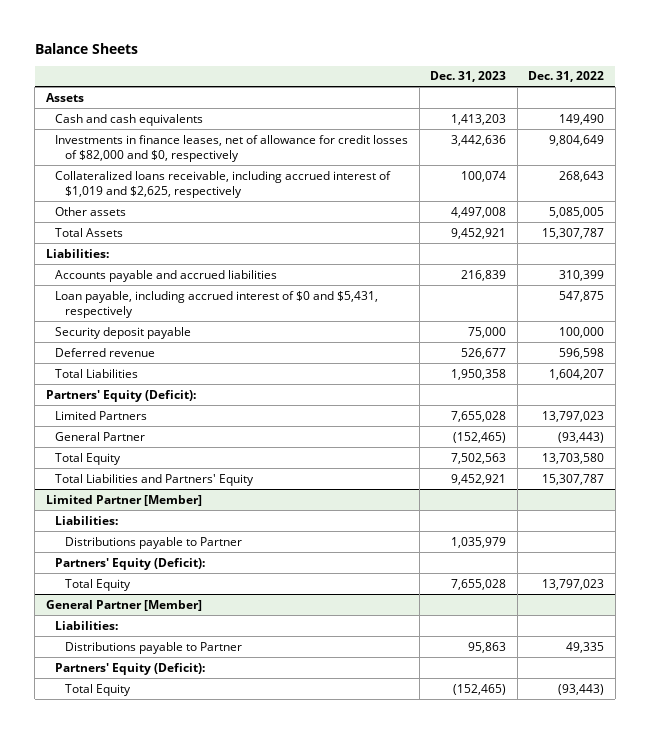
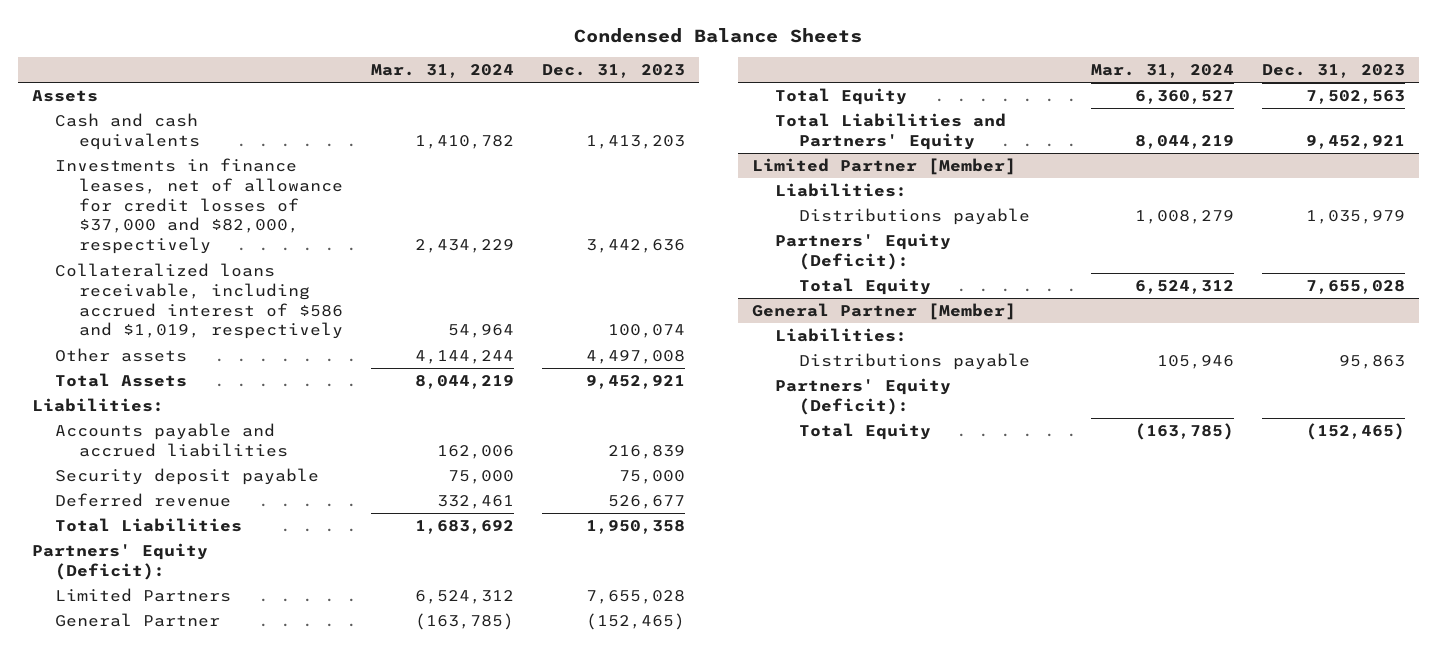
[34,42,138,54] Balance Sheets -> [574,27,863,43] Condensed Balance Sheets
[528,71,605,83] Dec. 31, 2022 -> none
none -> [370,64,514,79] Mar. 31, 2024
[55,134,409,162] Investments in finance leases, net of allowance for credit losses of $82,000 and $0, respectively -> [55,158,343,255] Investments in finance leases, net of allowance for credit losses of $37,000 and $82,000, respectively
[55,170,392,198] Collateralized loans receivable, including accrued interest of $1,019 and $2,625, respectively -> [55,263,343,340] Collateralized loans receivable, including accrued interest of $586 and $1,019, respectively
[55,290,379,318] Loan payable, including accrued interest of $0 and $5,431, respectively -> none
[64,536,242,549] Distributions payable to Partner -> [798,208,1030,226] Distributions payable
[64,641,242,654] Distributions payable to Partner -> [798,353,1030,371] Distributions payable

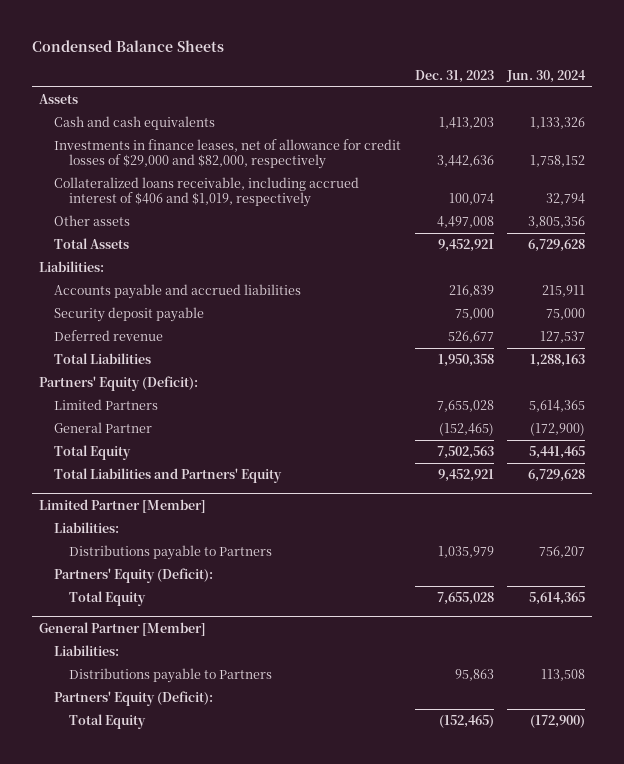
[370,64,514,79] Mar. 31, 2024 -> none
none -> [505,69,586,83] Jun. 30, 2024
[55,158,343,255] Investments in finance leases, net of allowance for credit losses of $37,000 and $82,000, respectively -> [54,139,402,170] Investments in finance leases, net of allowance for credit losses of $29,000 and $82,000, respectively
[55,263,343,340] Collateralized loans receivable, including accrued interest of $586 and $1,019, respectively -> [54,177,360,208] Collateralized loans receivable, including accrued interest of $406 and $1,019, respectively
[798,208,1030,226] Distributions payable -> [69,545,273,561] Distributions payable to Partners
[798,353,1030,371] Distributions payable -> [69,668,273,684] Distributions payable to Partners

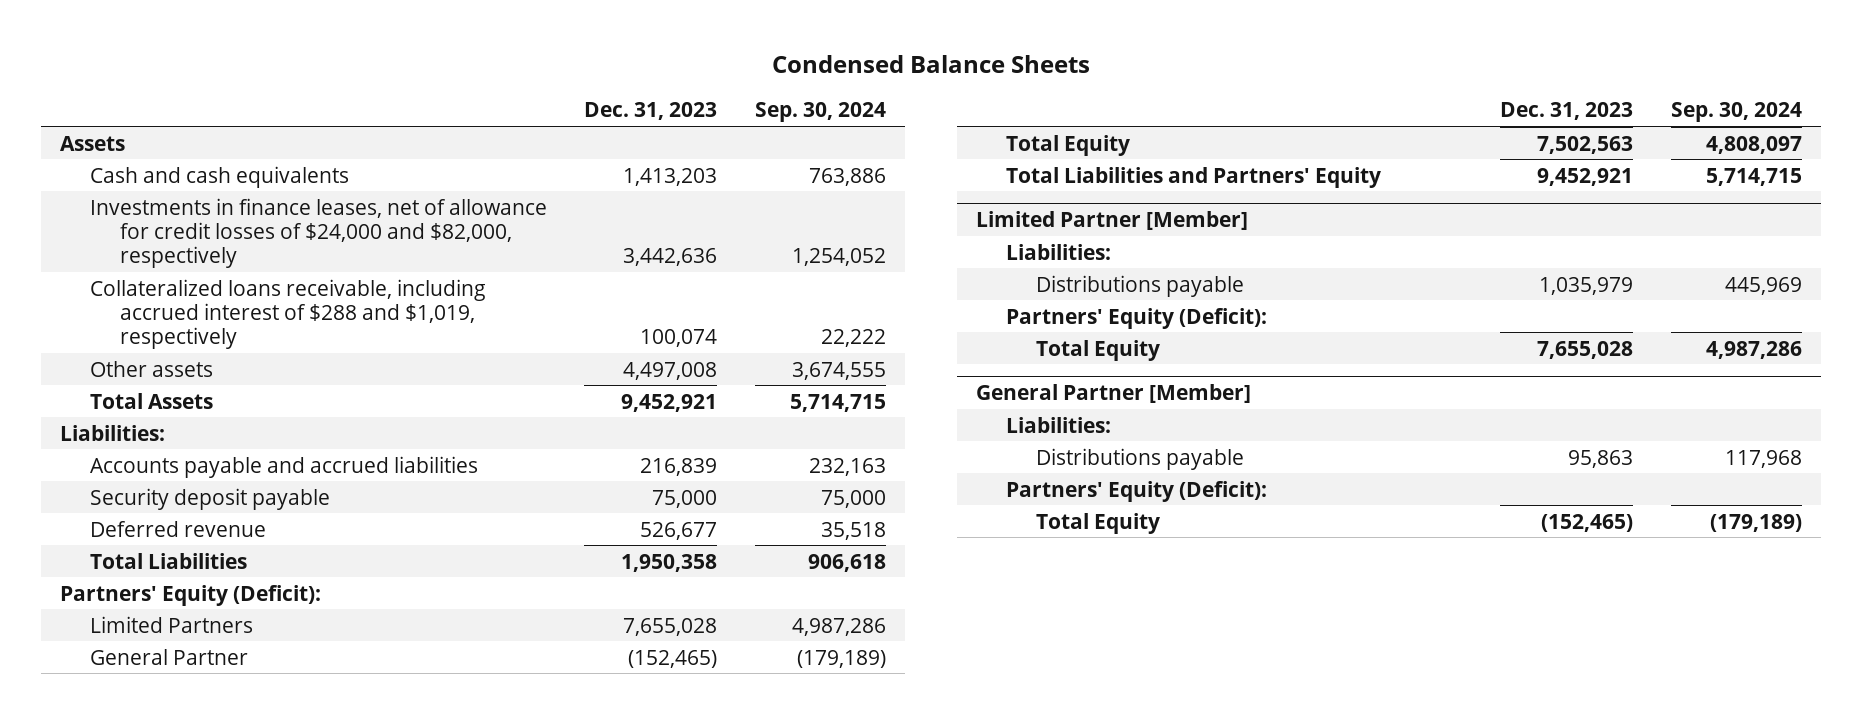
[505,69,586,83] Jun. 30, 2024 -> none
none -> [755,102,887,123] Sep. 30, 2024
[54,139,402,170] Investments in finance leases, net of allowance for credit losses of $29,000 and $82,000, respectively -> [89,197,547,269] Investments in finance leases, net of allowance for credit losses of $24,000 and $82,000, respectively
[54,177,360,208] Collateralized loans receivable, including accrued interest of $406 and $1,019, respectively -> [89,278,486,350] Collateralized loans receivable, including accrued interest of $288 and $1,019, respectively
[69,545,273,561] Distributions payable to Partners -> [1035,274,1244,297] Distributions payable
[69,668,273,684] Distributions payable to Partners -> [1035,447,1244,470] Distributions payable

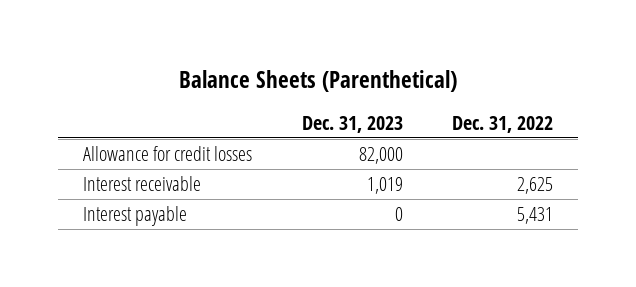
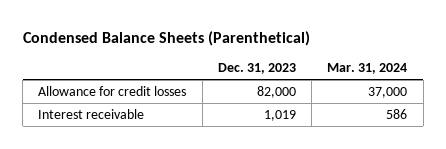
[179,70,458,93] Balance Sheets (Parenthetical) -> [22,31,310,47] Condensed Balance Sheets (Parenthetical)
[452,115,554,133] Dec. 31, 2022 -> none
none -> [327,63,408,75] Mar. 31, 2024
[83,205,188,226] Interest payable -> none

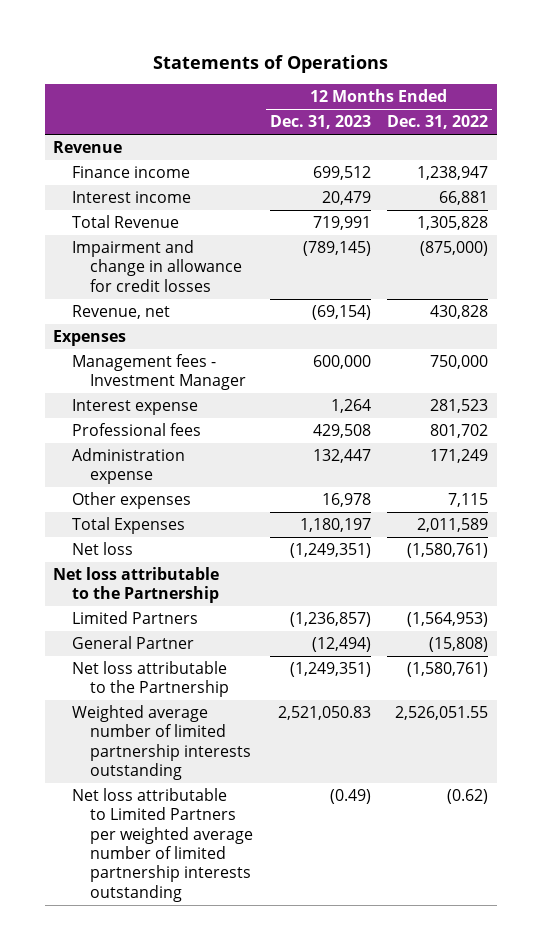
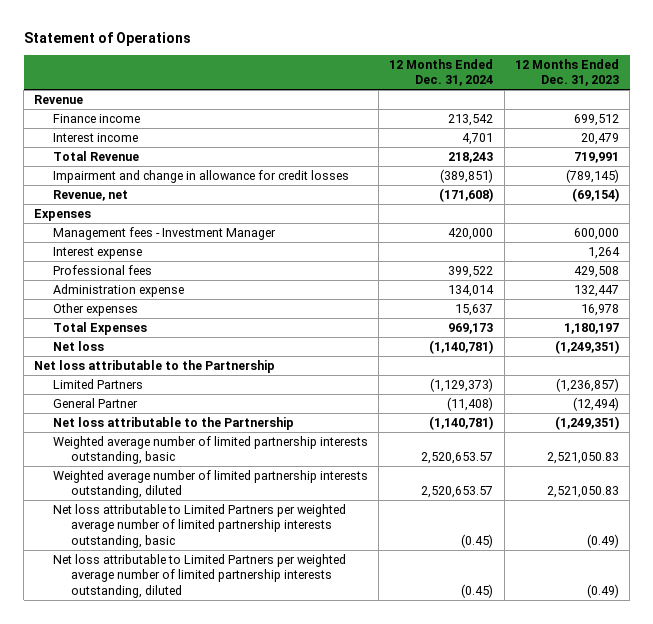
[152,54,388,73] Statements of Operations -> [23,31,191,46] Statement of Operations
[387,115,489,130] Dec. 31, 2022 -> none
none -> [389,58,494,87] 12 Months Ended Dec. 31, 2024
[71,704,252,780] Weighted average number of limited partnership interests outstanding -> [52,435,368,465] Weighted average number of limited partnership interests outstanding, basic
none -> [52,469,368,499] Weighted average number of limited partnership interests outstanding, diluted
[71,787,254,902] Net loss attributable to Limited Partners per weighted average number of limited partnership interests outstanding -> [52,503,346,548] Net loss attributable to Limited Partners per weighted average number of limited partnership interests outstanding, basic
none -> [52,553,346,598] Net loss attributable to Limited Partners per weighted average number of limited partnership interests outstanding, diluted

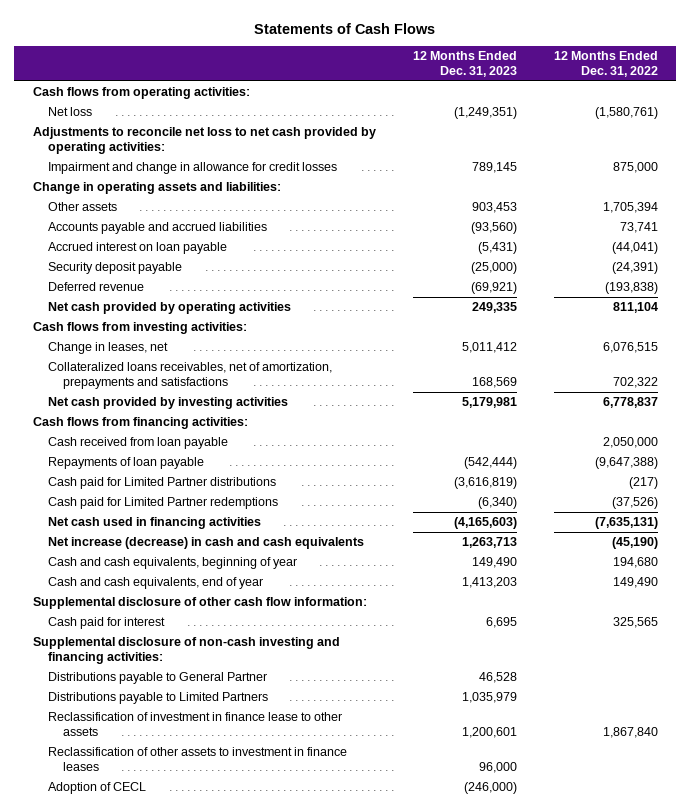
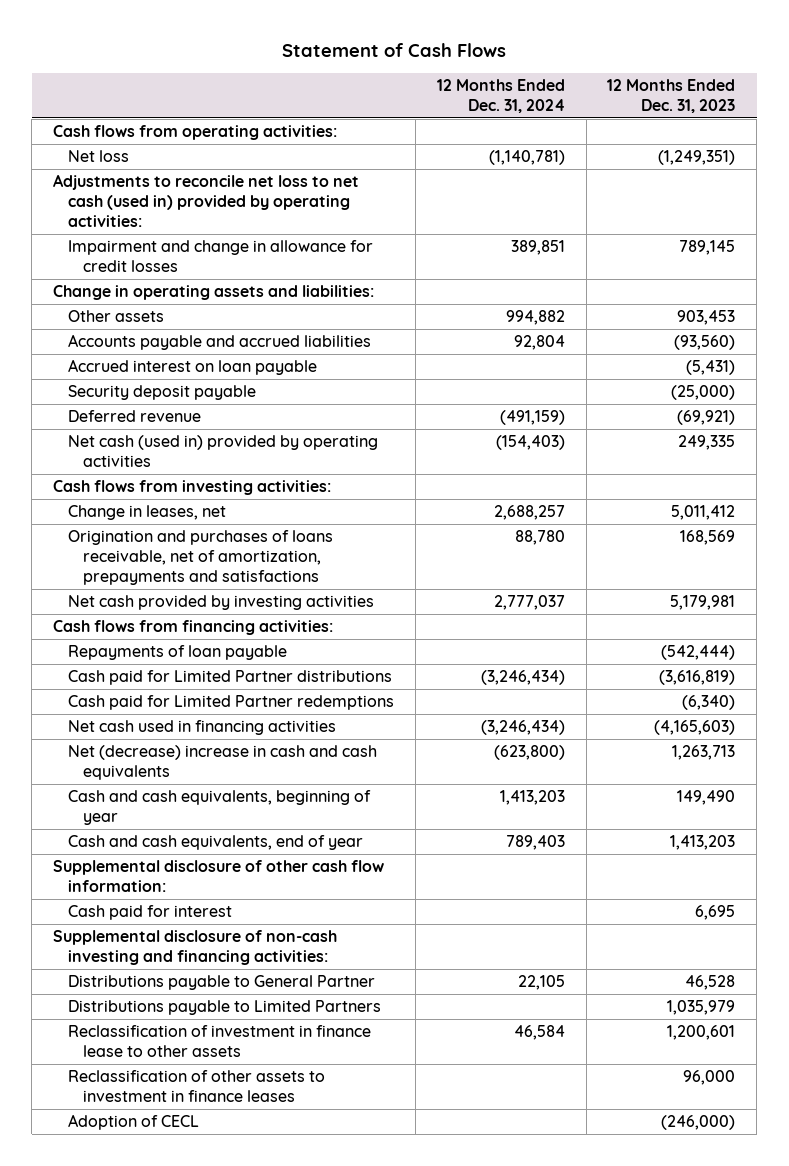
[254,22,436,34] Statements of Cash Flows -> [282,42,507,57] Statement of Cash Flows
[553,51,658,78] 12 Months Ended Dec. 31, 2022 -> none
none -> [436,78,565,113] 12 Months Ended Dec. 31, 2024
[32,127,376,155] Adjustments to reconcile net loss to net cash provided by operating activities: -> [53,174,360,227] Adjustments to reconcile net loss to net cash (used in) provided by operating activities:
[47,302,291,315] Net cash provided by operating activities -> [68,435,379,468] Net cash (used in) provided by operating activities
[47,362,332,390] Collateralized loans receivables, net of amortization, prepayments and satisfactions -> [68,530,334,585] Origination and purchases of loans receivable, net of amortization, prepayments and satisfactions
[47,437,228,450] Cash received from loan payable -> none
[47,537,364,550] Net increase (decrease) in cash and cash equivalents -> [68,745,378,781] Net (decrease) increase in cash and cash equivalents

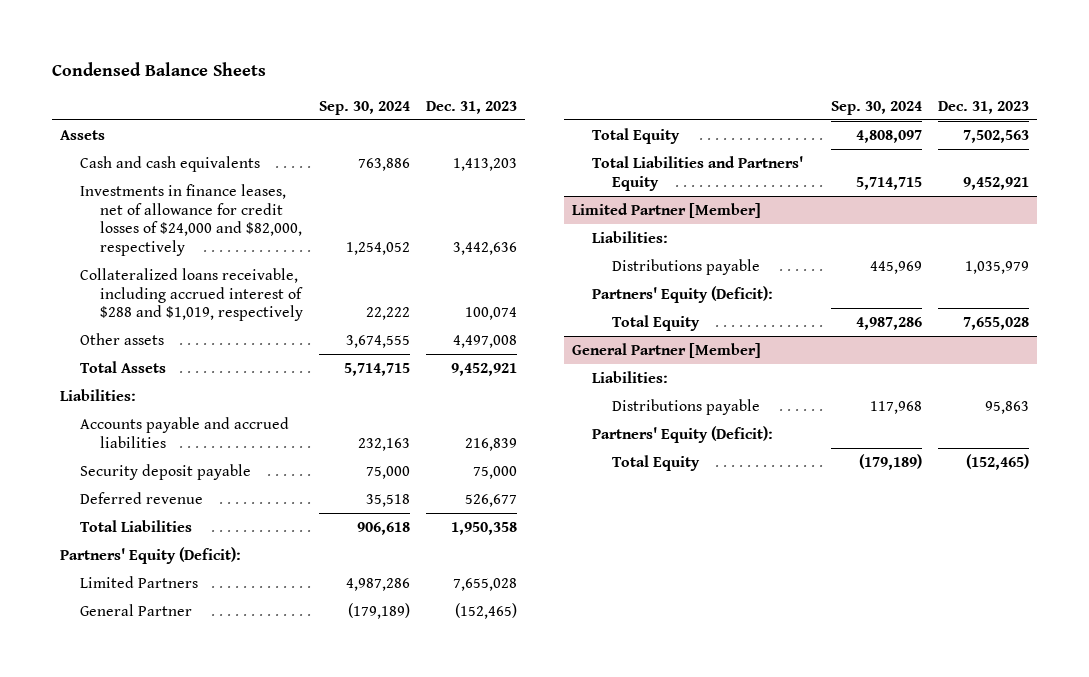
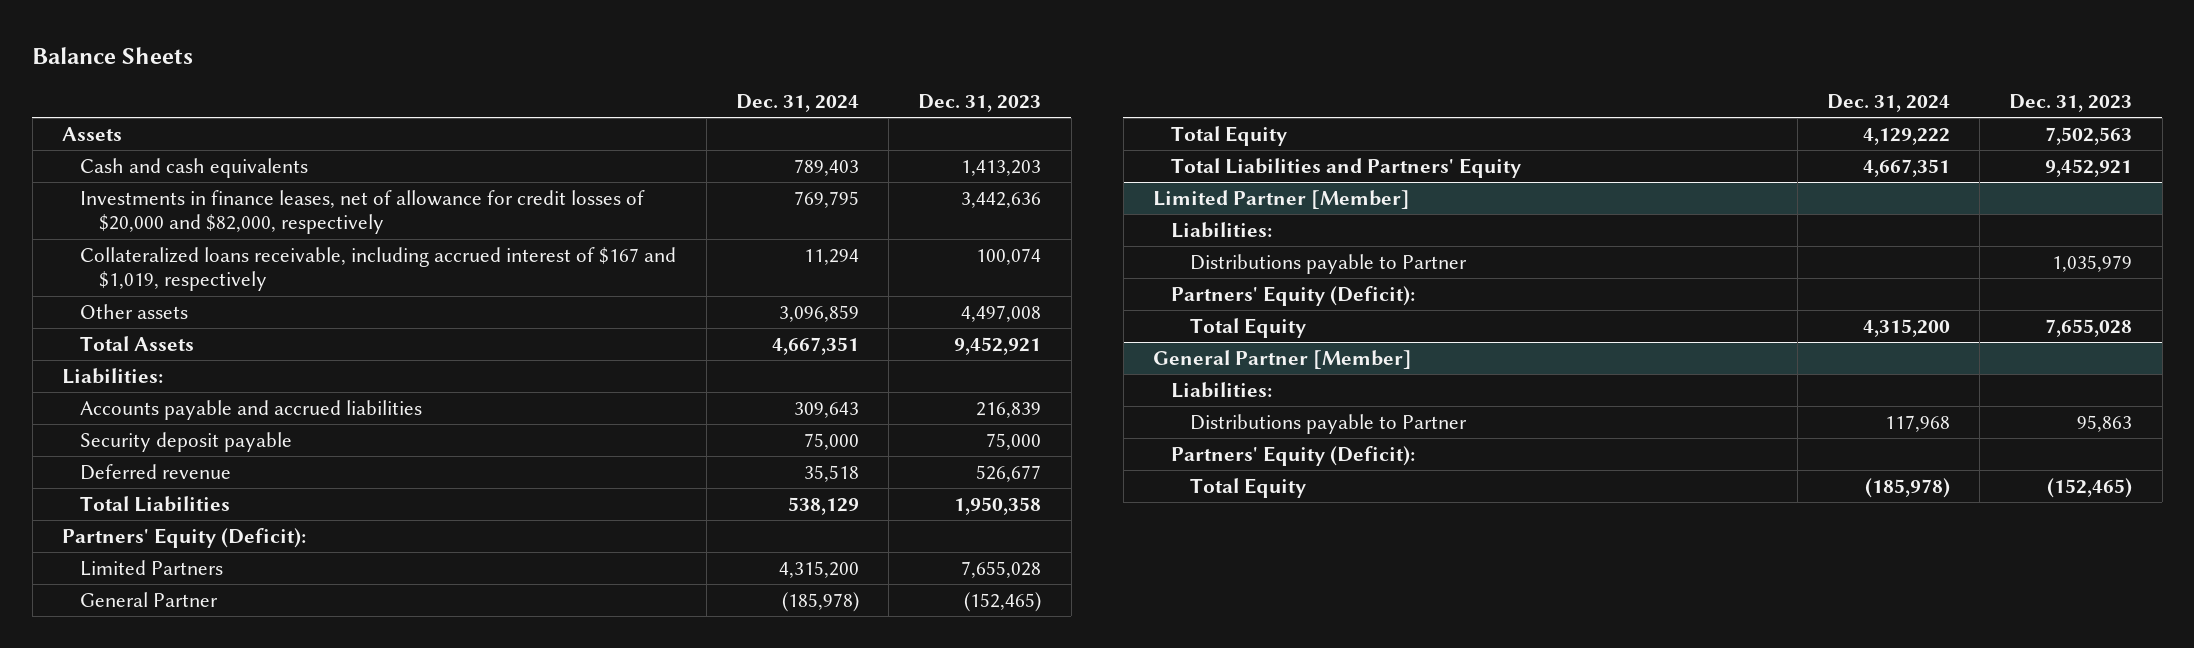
[52,62,267,77] Condensed Balance Sheets -> [32,47,194,65] Balance Sheets
[319,100,411,115] Sep. 30, 2024 -> none
none -> [735,93,859,112] Dec. 31, 2024
[80,183,303,257] Investments in finance leases, net of allowance for credit losses of $24,000 and $82,000, respectively -> [80,189,646,235] Investments in finance leases, net of allowance for credit losses of $20,000 and $82,000, respectively
[80,267,304,322] Collateralized loans receivable, including accrued interest of $288 and $1,019, respectively -> [80,246,677,292] Collateralized loans receivable, including accrued interest of $167 and $1,019, respectively
[612,258,761,275] Distributions payable -> [1189,253,1467,274] Distributions payable to Partner
[612,398,761,415] Distributions payable -> [1189,413,1467,434] Distributions payable to Partner

